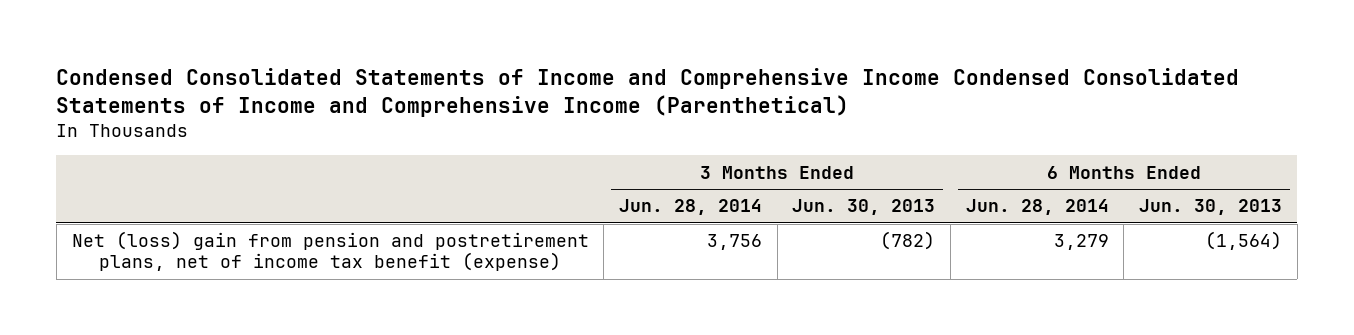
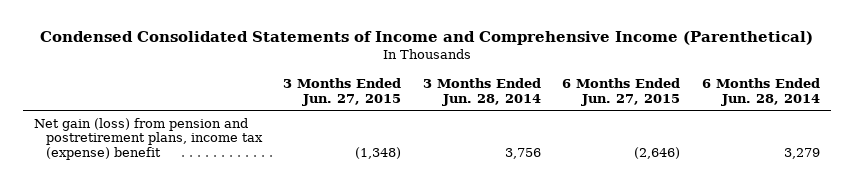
[56,67,1240,117] Condensed Consolidated Statements of Income and Comprehensive Income Condensed Consolidated Statements of Income and Comprehensive Income (Parenthetical) -> [39,31,813,46] Condensed Consolidated Statements of Income and Comprehensive Income (Parenthetical)
[792,199,936,216] Jun. 30, 2013 -> none
[1139,199,1283,216] Jun. 30, 2013 -> none
none -> [283,78,402,106] 3 Months Ended Jun. 27, 2015
none -> [562,78,681,106] 6 Months Ended Jun. 27, 2015
[71,231,589,272] Net (loss) gain from pension and postretirement plans, net of income tax benefit (expense) -> [33,117,263,160] Net gain (loss) from pension and postretirement plans, income tax (expense) benefit

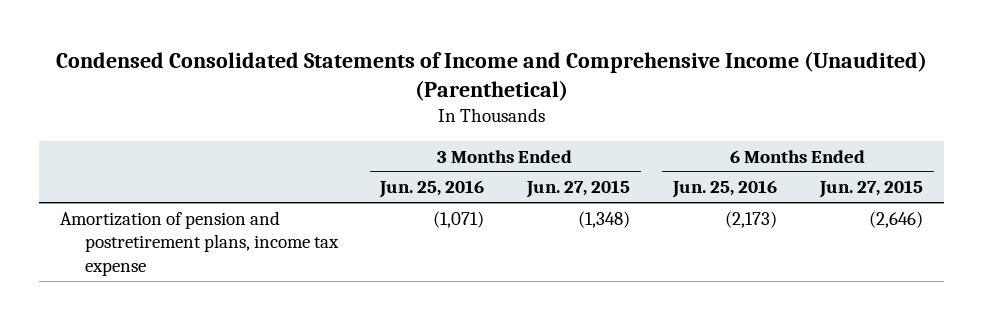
[39,31,813,46] Condensed Consolidated Statements of Income and Comprehensive Income (Parenthetical) -> [55,50,927,102] Condensed Consolidated Statements of Income and Comprehensive Income (Unaudited) (Parenthetical)
[422,78,541,106] 3 Months Ended Jun. 28, 2014 -> none
[701,78,820,106] 6 Months Ended Jun. 28, 2014 -> none
none -> [379,180,485,199] Jun. 25, 2016
none -> [672,180,778,199] Jun. 25, 2016
[33,117,263,160] Net gain (loss) from pension and postretirement plans, income tax (expense) benefit -> [60,210,339,276] Amortization of pension and postretirement plans, income tax expense

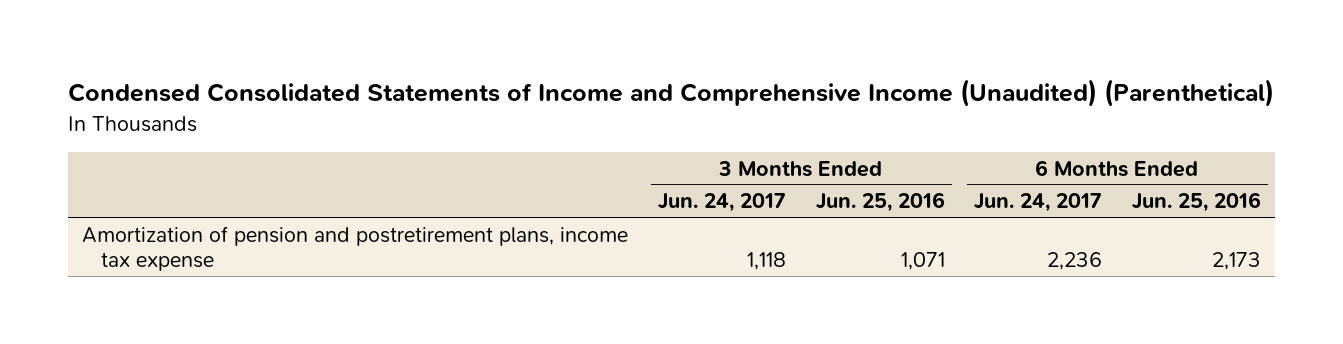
[526,180,631,199] Jun. 27, 2015 -> none
[818,180,923,199] Jun. 27, 2015 -> none
none -> [657,193,786,213] Jun. 24, 2017
none -> [974,193,1103,213] Jun. 24, 2017
[433,210,485,228] (1,071) -> [900,252,945,271] 1,071
[725,210,778,228] (2,173) -> [1211,252,1261,271] 2,173

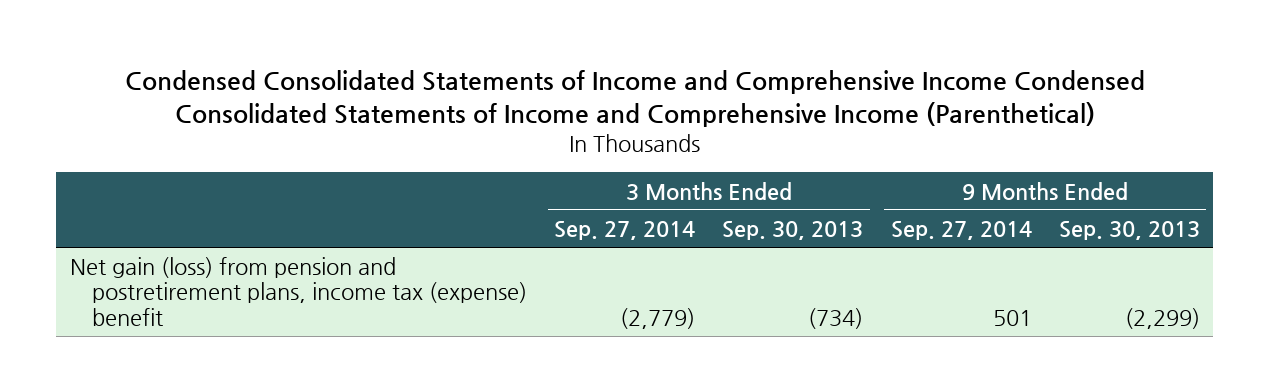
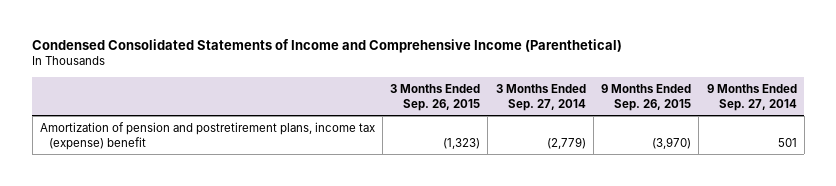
[124,70,1145,128] Condensed Consolidated Statements of Income and Comprehensive Income Condensed Consolidated Statements of Income and Comprehensive Income (Parenthetical) -> [32,38,623,53] Condensed Consolidated Statements of Income and Comprehensive Income (Parenthetical)
[722,220,864,240] Sep. 30, 2013 -> none
[1058,220,1200,240] Sep. 30, 2013 -> none
none -> [390,83,481,111] 3 Months Ended Sep. 26, 2015
none -> [601,83,692,111] 9 Months Ended Sep. 26, 2015
[69,257,528,326] Net gain (loss) from pension and postretirement plans, income tax (expense) benefit -> [39,121,375,150] Amortization of pension and postretirement plans, income tax (expense) benefit

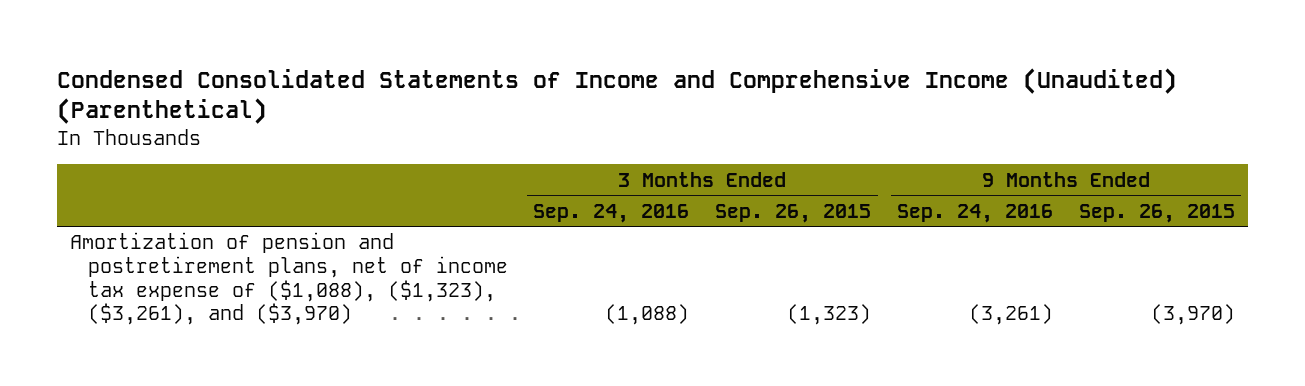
[32,38,623,53] Condensed Consolidated Statements of Income and Comprehensive Income (Parenthetical) -> [57,67,1178,125] Condensed Consolidated Statements of Income and Comprehensive Income (Unaudited) (Parenthetical)
[495,83,586,111] 3 Months Ended Sep. 27, 2014 -> none
[706,83,797,111] 9 Months Ended Sep. 27, 2014 -> none
none -> [533,203,690,223] Sep. 24, 2016
none -> [897,203,1054,223] Sep. 24, 2016
[39,121,375,150] Amortization of pension and postretirement plans, income tax (expense) benefit -> [70,232,508,326] Amortization of pension and postretirement plans, net of income tax expense of ($1,088), ($1,323), ($3,261), and ($3,970)

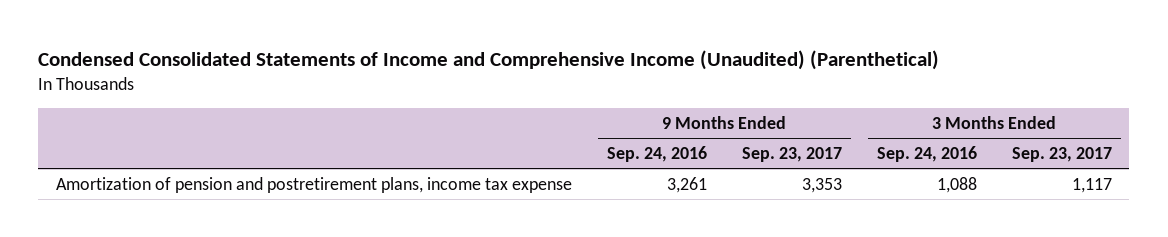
[715,203,872,223] Sep. 26, 2015 -> none
[1079,203,1236,223] Sep. 26, 2015 -> none
none -> [741,147,842,163] Sep. 23, 2017
none -> [1011,147,1112,163] Sep. 23, 2017
[70,232,508,326] Amortization of pension and postretirement plans, net of income tax expense of ($1,088), ($1,323), ($3,261), and ($3,970) -> [55,176,572,193] Amortization of pension and postretirement plans, income tax expense
[605,304,690,326] (1,088) -> [936,176,977,193] 1,088
[969,304,1054,326] (3,261) -> [666,176,707,193] 3,261

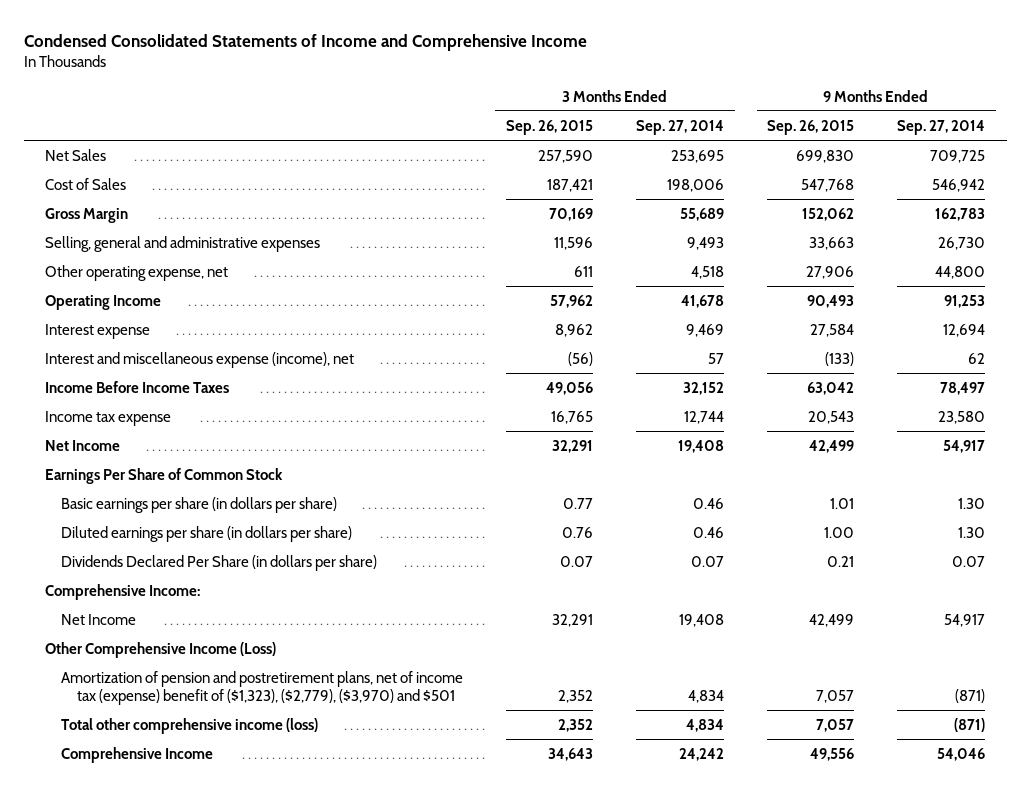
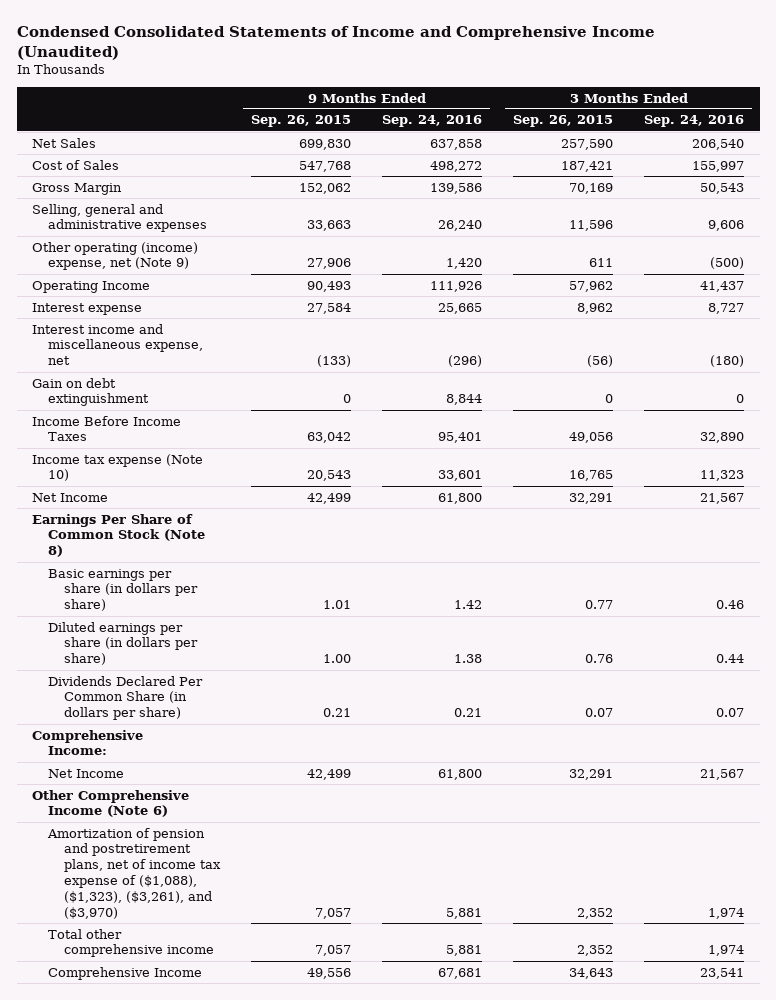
[23,33,587,51] Condensed Consolidated Statements of Income and Comprehensive Income -> [16,25,655,60] Condensed Consolidated Statements of Income and Comprehensive Income (Unaudited)
[636,119,725,135] Sep. 27, 2014 -> none
[897,119,986,135] Sep. 27, 2014 -> none
none -> [382,115,483,128] Sep. 24, 2016
none -> [644,115,745,128] Sep. 24, 2016
[45,264,229,281] Other operating expense, net -> [32,241,199,271] Other operating (income) expense, net (Note 9)
[45,351,355,368] Interest and miscellaneous expense (income), net -> [32,323,204,366] Interest income and miscellaneous expense, net
none -> [32,377,150,407] Gain on debt extinguishment
[45,410,172,426] Income tax expense -> [32,453,204,482] Income tax expense (Note 10)
[45,467,284,484] Earnings Per Share of Common Stock -> [32,513,206,558] Earnings Per Share of Common Stock (Note 8)
[60,554,377,571] Dividends Declared Per Share (in dollars per share) -> [48,675,204,721] Dividends Declared Per Common Share (in dollars per share)
[45,641,277,658] Other Comprehensive Income (Loss) -> [32,789,190,818] Other Comprehensive Income (Note 6)
[60,670,463,705] Amortization of pension and postretirement plans, net of income tax (expense) benefit of ($1,323), ($2,779), ($3,970) and $501 -> [47,827,222,919] Amortization of pension and postretirement plans, net of income tax expense of ($1,088), ($1,323), ($3,261), and ($3,970)
[60,717,318,734] Total other comprehensive income (loss) -> [48,928,215,958] Total other comprehensive income

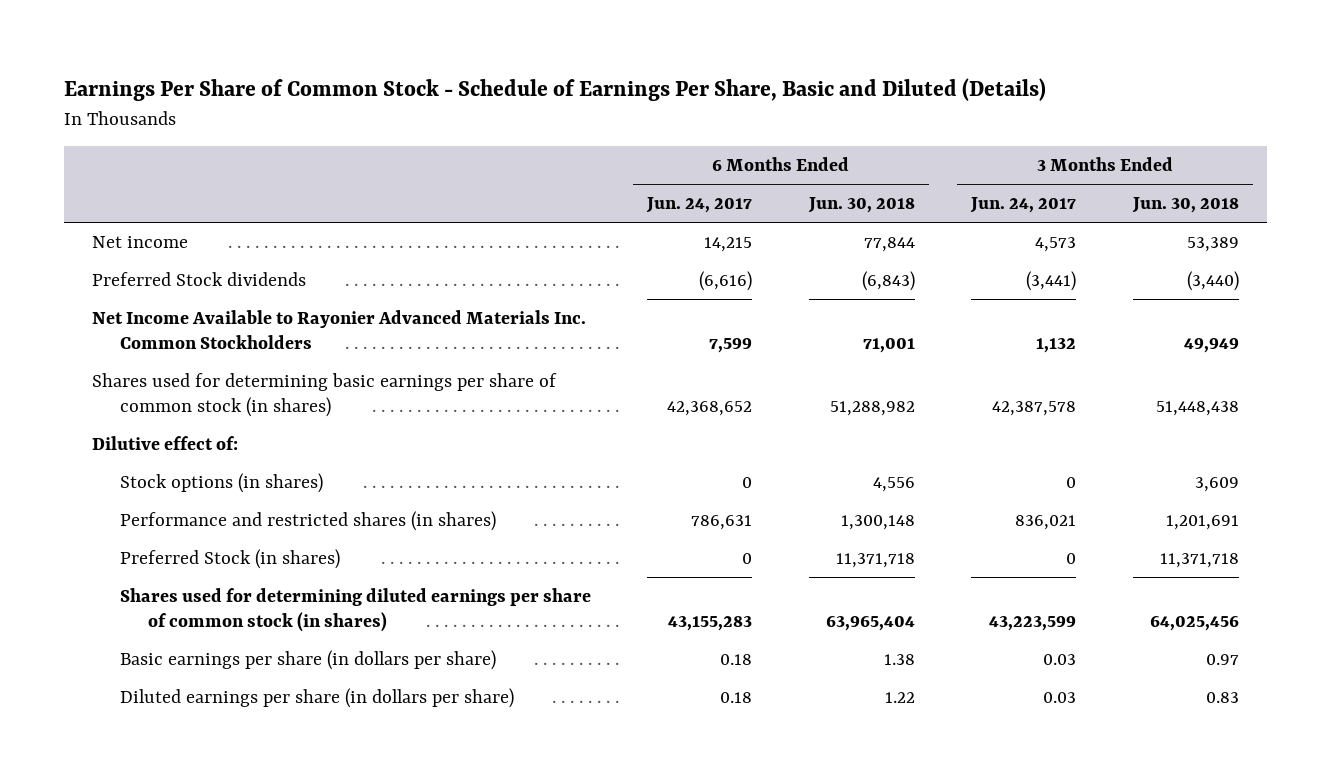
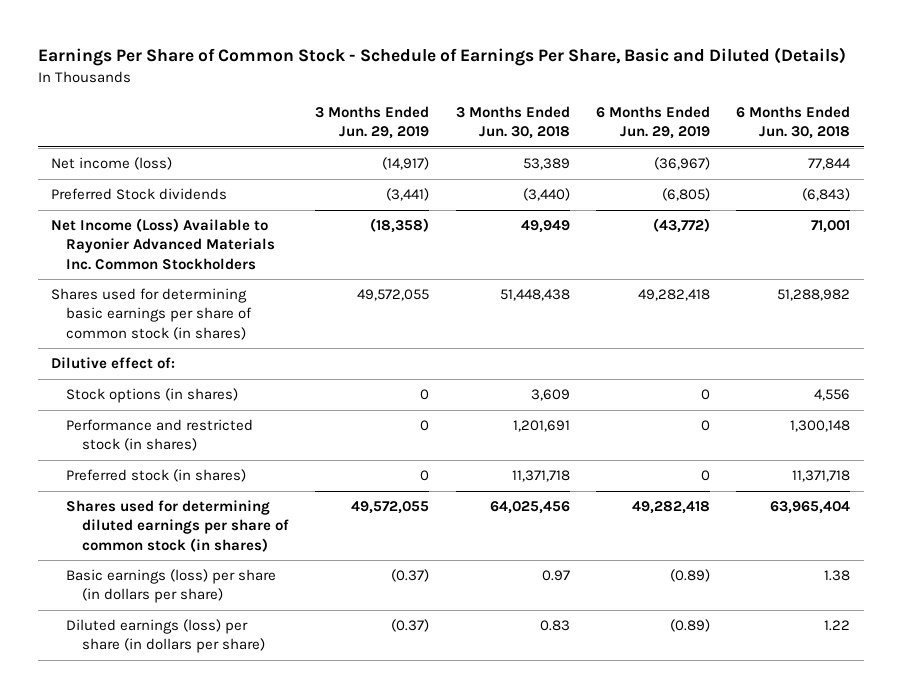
[646,197,753,214] Jun. 24, 2017 -> none
[970,197,1077,214] Jun. 24, 2017 -> none
none -> [315,106,430,140] 3 Months Ended Jun. 29, 2019
none -> [595,106,710,140] 6 Months Ended Jun. 29, 2019
[91,236,188,249] Net income -> [50,157,172,171] Net income (loss)
[91,310,586,349] Net Income Available to Rayonier Advanced Materials Inc. Common Stockholders -> [50,218,276,270] Net Income (Loss) Available to Rayonier Advanced Materials Inc. Common Stockholders
[119,511,496,532] Performance and restricted shares (in shares) -> [66,419,254,452] Performance and restricted stock (in shares)
[119,549,340,570] Preferred Stock (in shares) -> [66,469,247,483] Preferred stock (in shares)
[119,650,496,671] Basic earnings per share (in dollars per share) -> [66,569,277,604] Basic earnings (loss) per share (in dollars per share)
[119,688,514,709] Diluted earnings per share (in dollars per share) -> [66,619,265,654] Diluted earnings (loss) per share (in dollars per share)

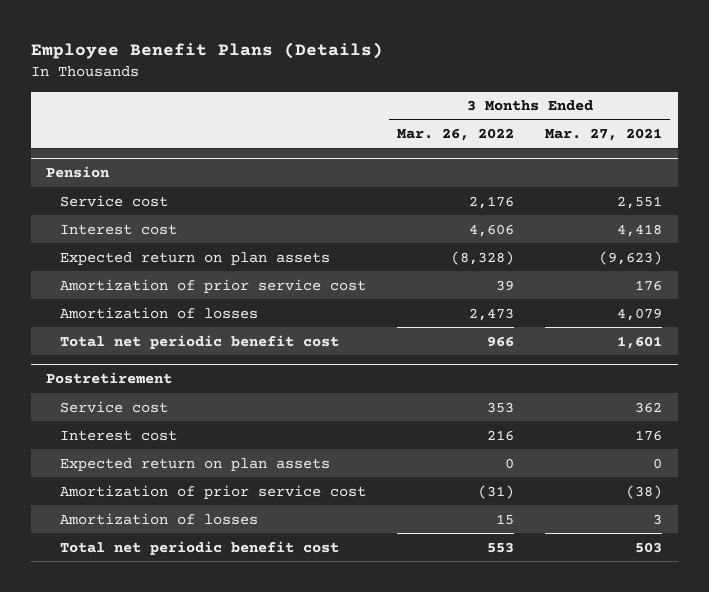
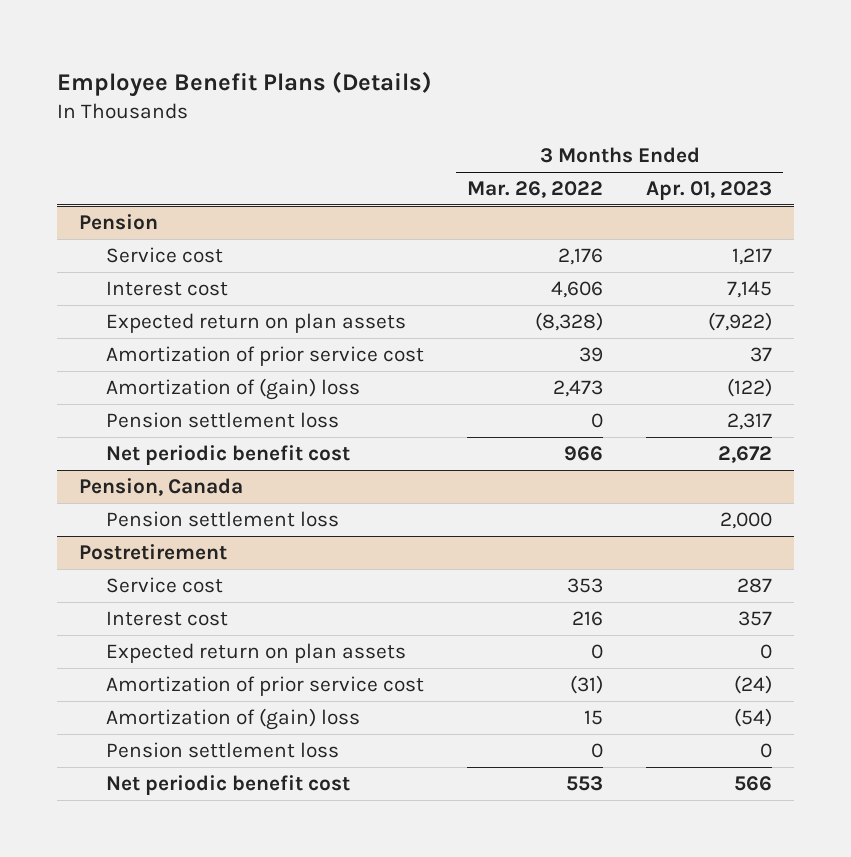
[545,128,663,142] Mar. 27, 2021 -> none
none -> [646,180,773,200] Apr. 01, 2023
[59,306,258,319] Amortization of losses -> [105,377,360,400] Amortization of (gain) loss
none -> [105,411,339,428] Pension settlement loss
[59,334,339,349] Total net periodic benefit cost -> [105,444,350,465] Net periodic benefit cost
none -> [78,477,243,496] Pension, Canada
none -> [105,510,339,527] Pension settlement loss
[59,512,258,525] Amortization of losses -> [105,707,360,730] Amortization of (gain) loss
none -> [105,741,339,758] Pension settlement loss
[59,540,339,555] Total net periodic benefit cost -> [105,774,350,795] Net periodic benefit cost

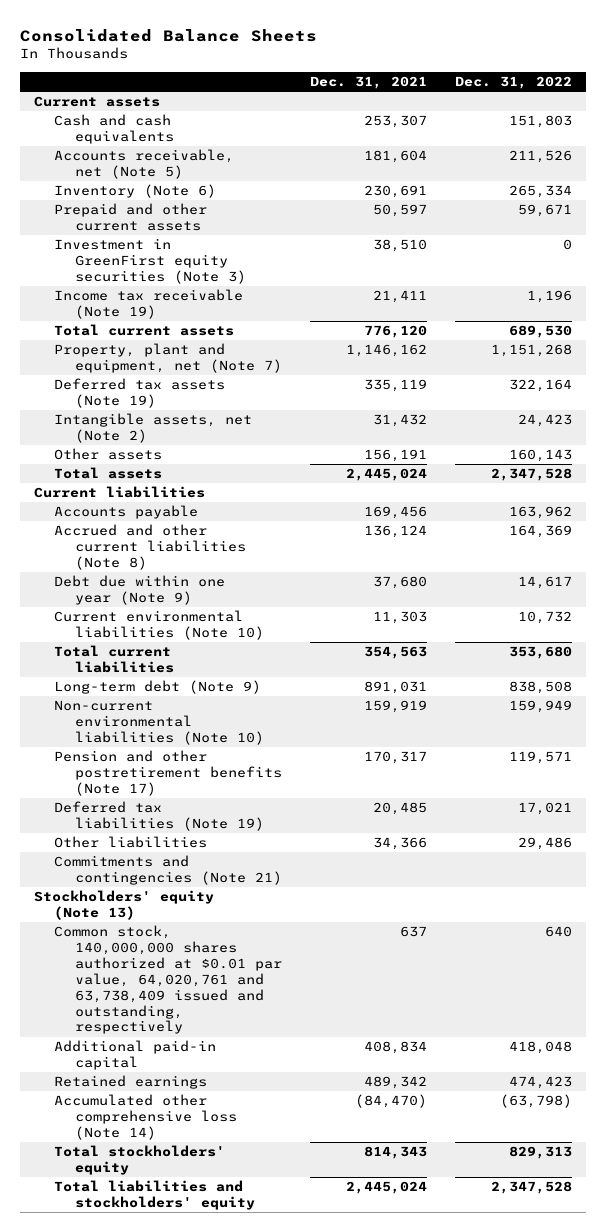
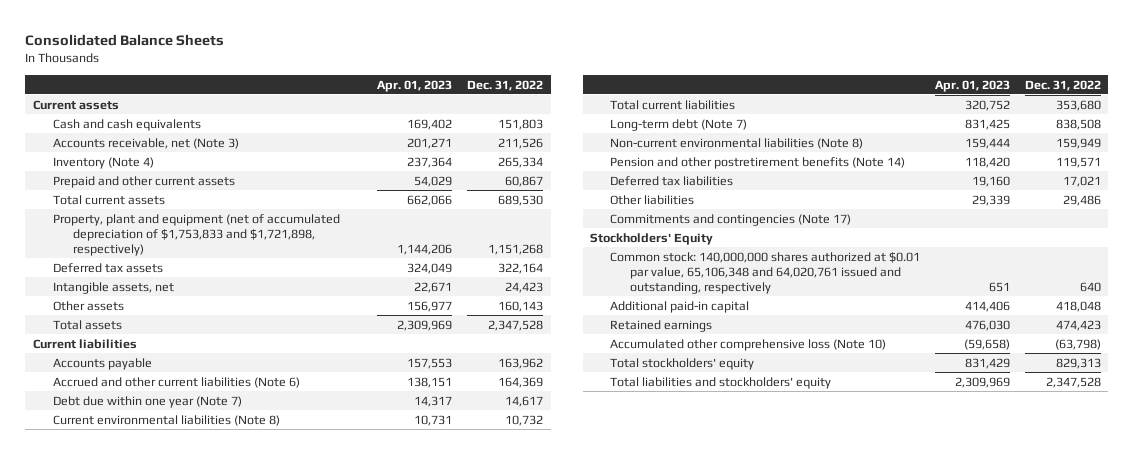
[309,75,427,89] Dec. 31, 2021 -> none
none -> [377,79,453,92] Apr. 01, 2023
[54,238,246,285] Investment in GreenFirst equity securities (Note 3) -> none
[54,289,244,320] Income tax receivable (Note 19) -> none
[54,149,235,180] Accounts receivable, net (Note 5) -> [52,137,239,149] Accounts receivable, net (Note 3)
[54,184,217,199] Inventory (Note 6) -> [52,156,154,169] Inventory (Note 4)
[518,204,573,218] 59,671 -> [505,175,544,187] 60,867
[54,343,282,374] Property, plant and equipment, net (Note 7) -> [52,213,340,256] Property, plant and equipment (net of accumulated depreciation of $1,753,833 and $1,721,898, respectively)
[54,378,226,409] Deferred tax assets (Note 19) -> [52,262,163,273] Deferred tax assets
[54,413,253,444] Intangible assets, net (Note 2) -> [52,281,174,294] Intangible assets, net
[54,524,246,571] Accrued and other current liabilities (Note 8) -> [52,376,300,388] Accrued and other current liabilities (Note 6)
[54,575,226,606] Debt due within one year (Note 9) -> [52,395,242,408] Debt due within one year (Note 7)
[54,610,264,641] Current environmental liabilities (Note 10) -> [52,414,280,426] Current environmental liabilities (Note 8)
[54,680,262,695] Long-term debt (Note 9) -> [610,118,748,131] Long-term debt (Note 7)
[54,700,264,746] Non-current environmental liabilities (Note 10) -> [610,137,864,149] Non-current environmental liabilities (Note 8)
[54,750,282,797] Pension and other postretirement benefits (Note 17) -> [610,156,906,169] Pension and other postretirement benefits (Note 14)
[54,801,264,832] Deferred tax liabilities (Note 19) -> [610,175,734,186] Deferred tax liabilities
[54,855,282,886] Commitments and contingencies (Note 21) -> [610,213,852,226] Commitments and contingencies (Note 17)
[34,890,215,921] Stockholders' equity (Note 13) -> [589,232,713,245] Stockholders' Equity
[54,925,282,1035] Common stock, 140,000,000 shares authorized at $0.01 par value, 64,020,761 and 63,738,409 issued and outstanding, respectively -> [610,251,921,294] Common stock: 140,000,000 shares authorized at $0.01 par value, 65,106,348 and 64,020,761 issued and outstanding, respectively
[54,1094,237,1141] Accumulated other comprehensive loss (Note 14) -> [610,338,887,351] Accumulated other comprehensive loss (Note 10)

